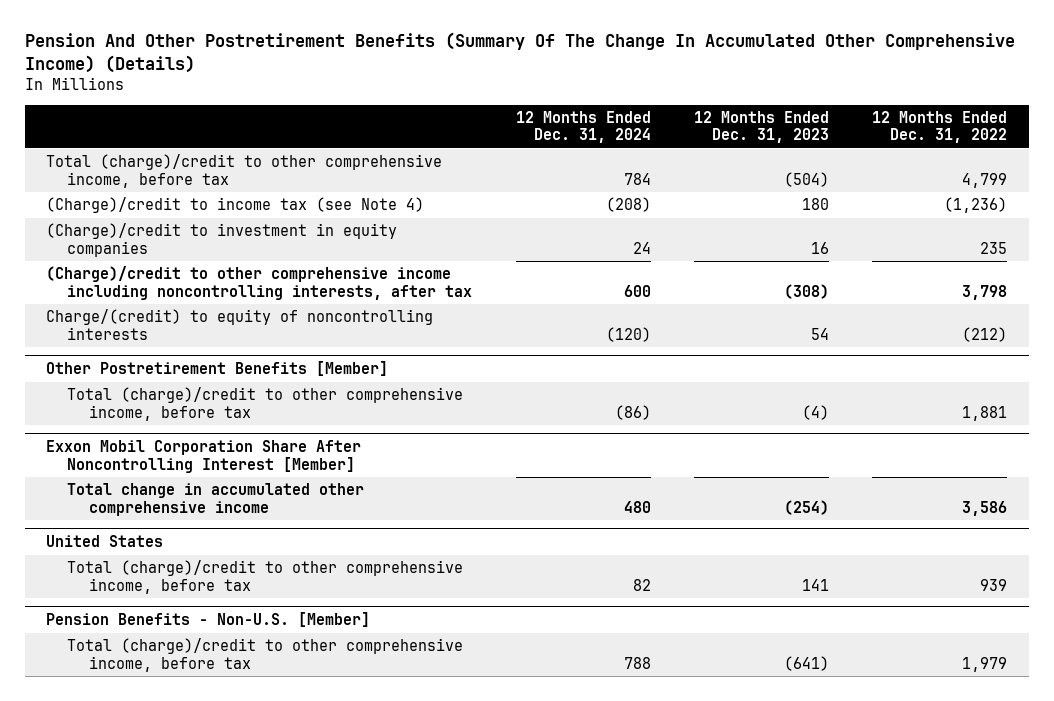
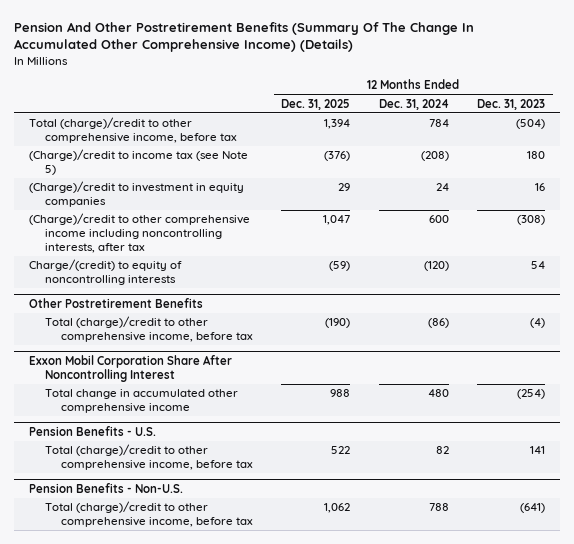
[872,110,1008,144] 12 Months Ended Dec. 31, 2022 -> none
none -> [281,98,351,110] Dec. 31, 2025
[46,197,425,214] (Charge)/credit to income tax (see Note 4) -> [28,149,248,175] (Charge)/credit to income tax (see Note 5)
[46,361,389,377] Other Postretirement Benefits [Member] -> [28,298,203,309] Other Postretirement Benefits
[46,440,362,473] Exxon Mobil Corporation Share After Noncontrolling Interest [Member] -> [28,355,232,382] Exxon Mobil Corporation Share After Noncontrolling Interest
[46,535,164,548] United States -> [28,426,156,437] Pension Benefits - U.S.
[46,612,371,628] Pension Benefits - Non-U.S. [Member] -> [28,483,183,494] Pension Benefits - Non-U.S.

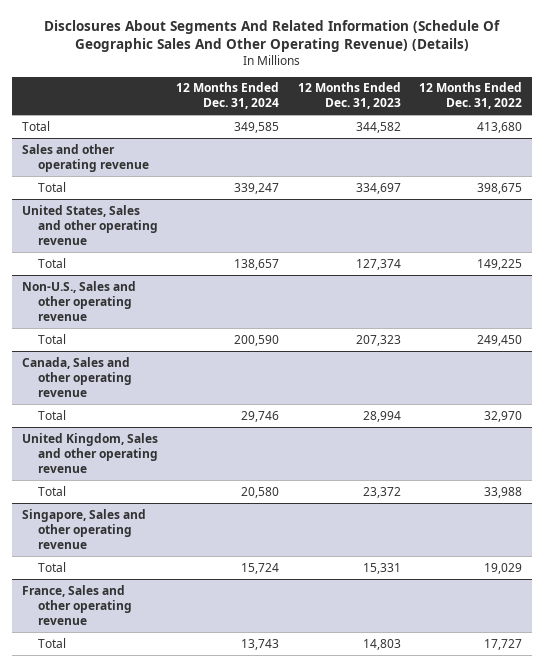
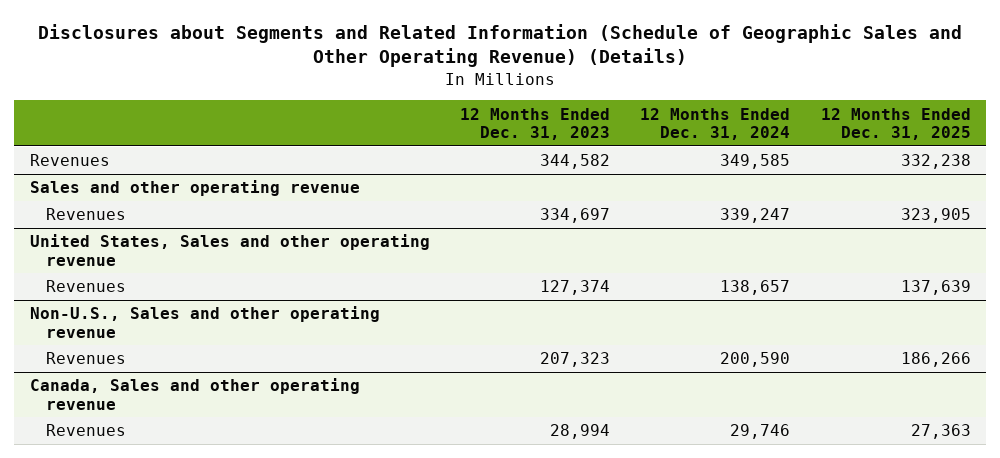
[43,19,500,52] Disclosures About Segments And Related Information (Schedule Of Geographic Sales And Other Operating Revenue) (Details) -> [38,23,963,68] Disclosures about Segments and Related Information (Schedule of Geographic Sales and Other Operating Revenue) (Details)
[419,82,523,110] 12 Months Ended Dec. 31, 2022 -> none
none -> [820,107,971,140] 12 Months Ended Dec. 31, 2025
[21,120,50,131] Total -> [29,154,110,167] Revenues
[37,181,66,192] Total -> [46,208,127,221] Revenues
[37,257,66,268] Total -> [46,280,127,293] Revenues
[37,333,66,344] Total -> [46,352,127,365] Revenues
[21,432,158,473] United Kingdom, Sales and other operating revenue -> none
[37,485,66,496] Total -> none
[21,508,146,549] Singapore, Sales and other operating revenue -> none
[37,561,66,572] Total -> none
[21,584,132,625] France, Sales and other operating revenue -> none
[37,637,66,648] Total -> none
[37,409,66,420] Total -> [46,424,127,437] Revenues

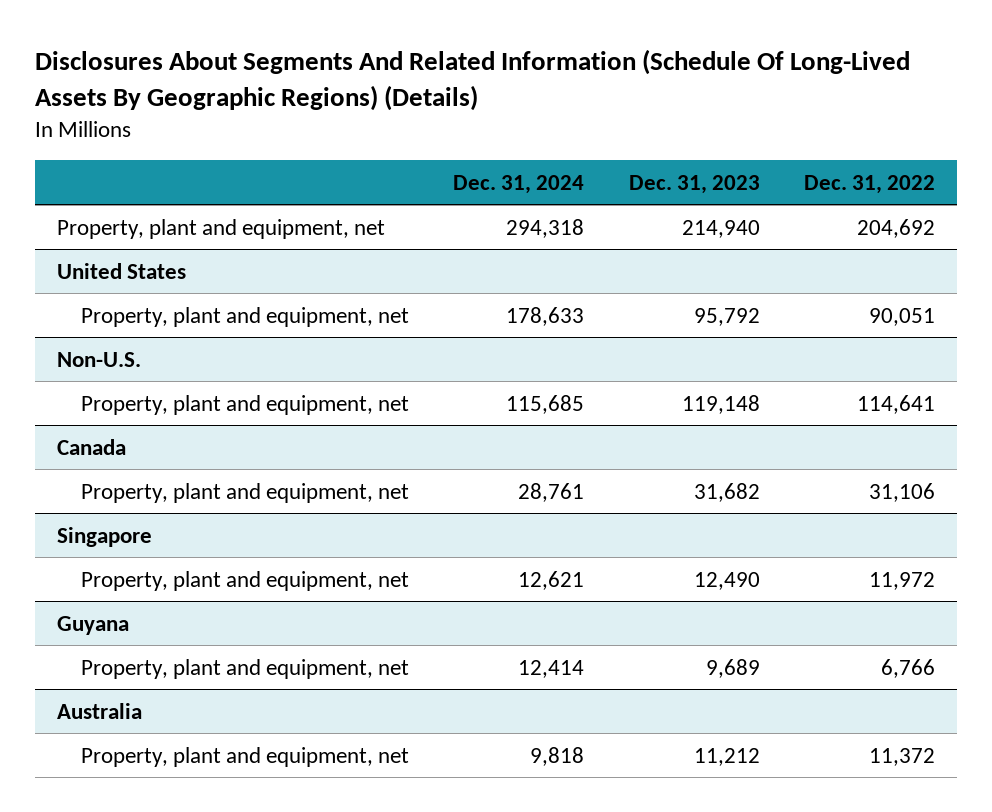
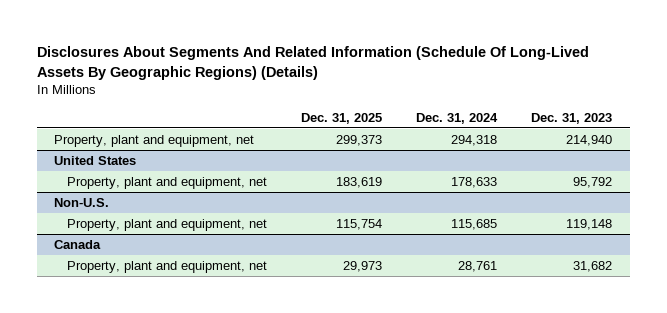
[803,174,935,194] Dec. 31, 2022 -> none
none -> [300,112,382,124] Dec. 31, 2025
[56,526,152,547] Singapore -> none
[80,570,409,591] Property, plant and equipment, net -> none
[56,615,129,635] Guyana -> none
[80,658,409,679] Property, plant and equipment, net -> none
[56,702,142,719] Australia -> none
[80,746,409,767] Property, plant and equipment, net -> none

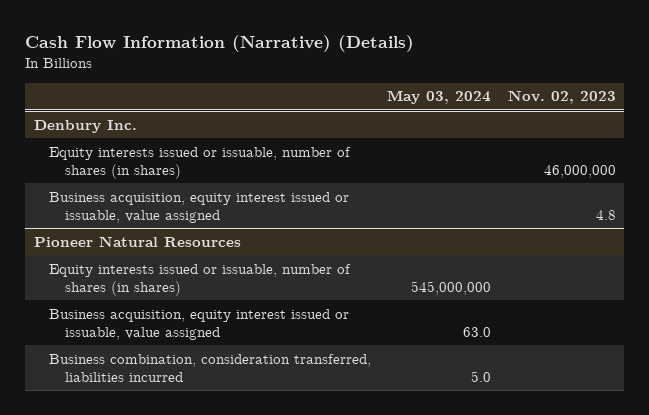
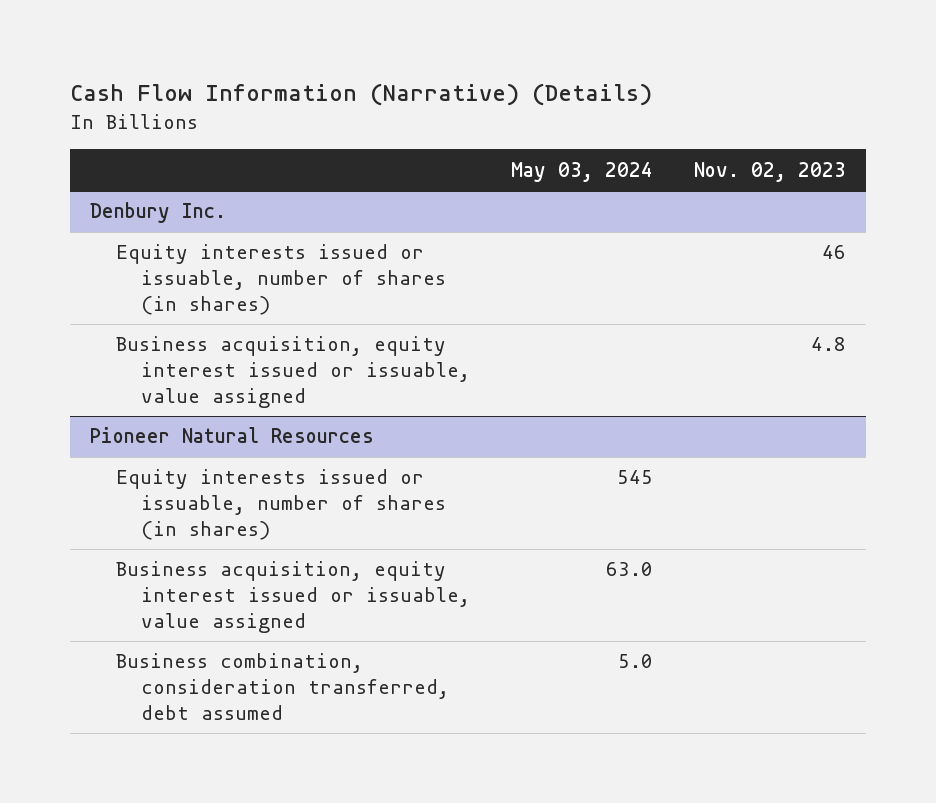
[543,165,616,179] 46,000,000 -> [821,245,846,260] 46
[411,281,492,296] 545,000,000 -> [616,470,653,485] 545
[49,353,372,383] Business combination, consideration transferred, liabilities incurred -> [115,653,450,720] Business combination, consideration transferred, debt assumed

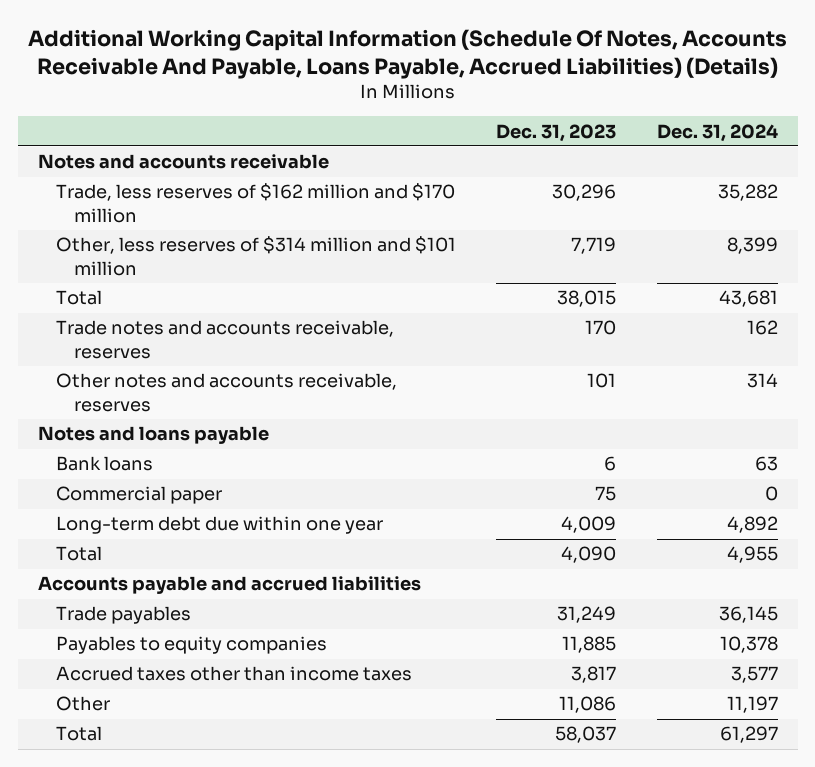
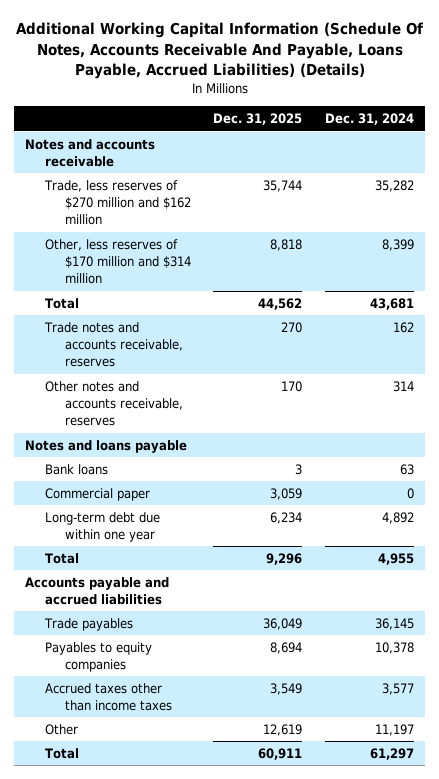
[496,123,617,142] Dec. 31, 2023 -> none
none -> [213,113,303,126] Dec. 31, 2025
[56,183,456,223] Trade, less reserves of $162 million and $170 million -> [43,179,191,226] Trade, less reserves of $270 million and $162 million
[56,236,457,276] Other, less reserves of $314 million and $101 million -> [44,238,191,285] Other, less reserves of $170 million and $314 million

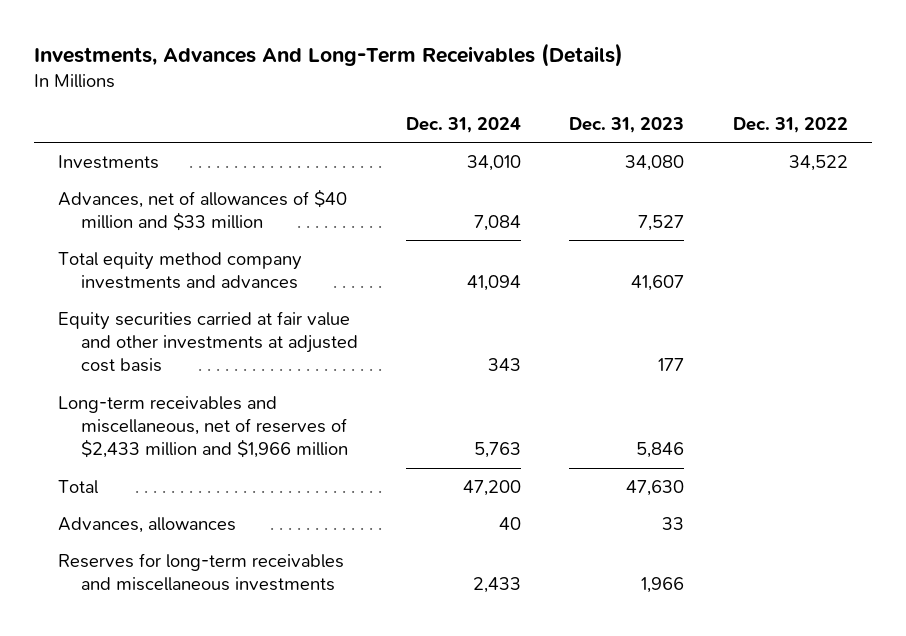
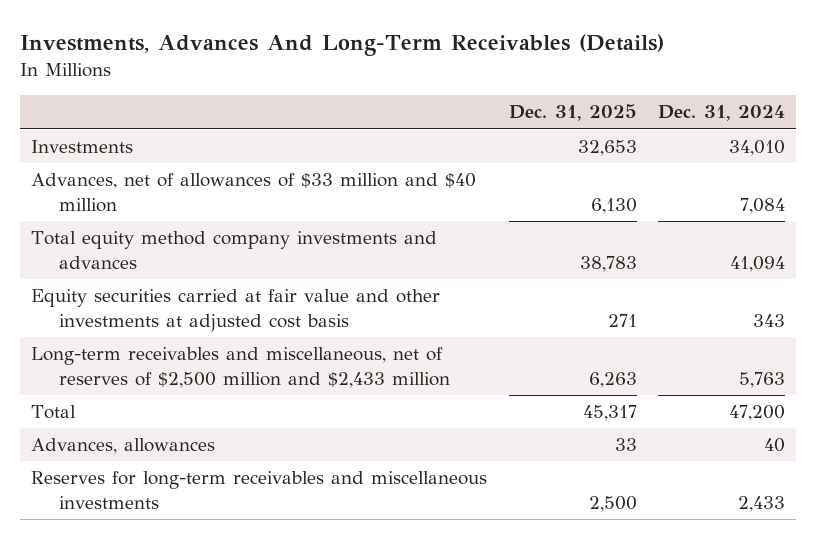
[569,117,685,134] Dec. 31, 2023 -> none
[732,117,848,134] Dec. 31, 2022 -> none
none -> [508,104,637,122] Dec. 31, 2025
[58,188,348,231] Advances, net of allowances of $40 million and $33 million -> [30,173,476,212] Advances, net of allowances of $33 million and $40 million
[58,395,348,459] Long-term receivables and miscellaneous, net of reserves of $2,433 million and $1,966 million -> [30,347,451,388] Long-term receivables and miscellaneous, net of reserves of $2,500 million and $2,433 million

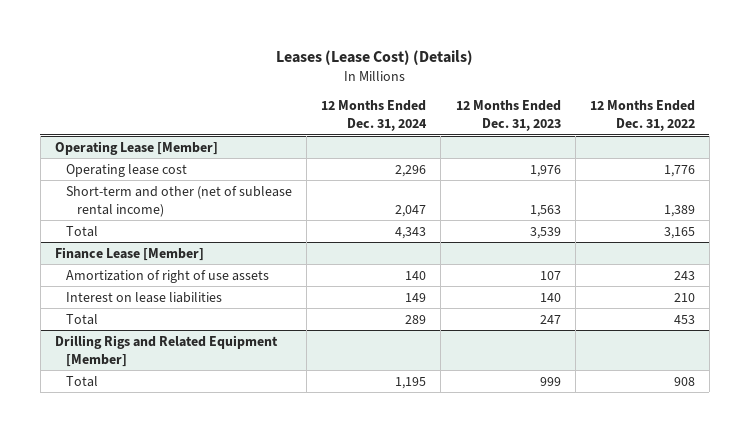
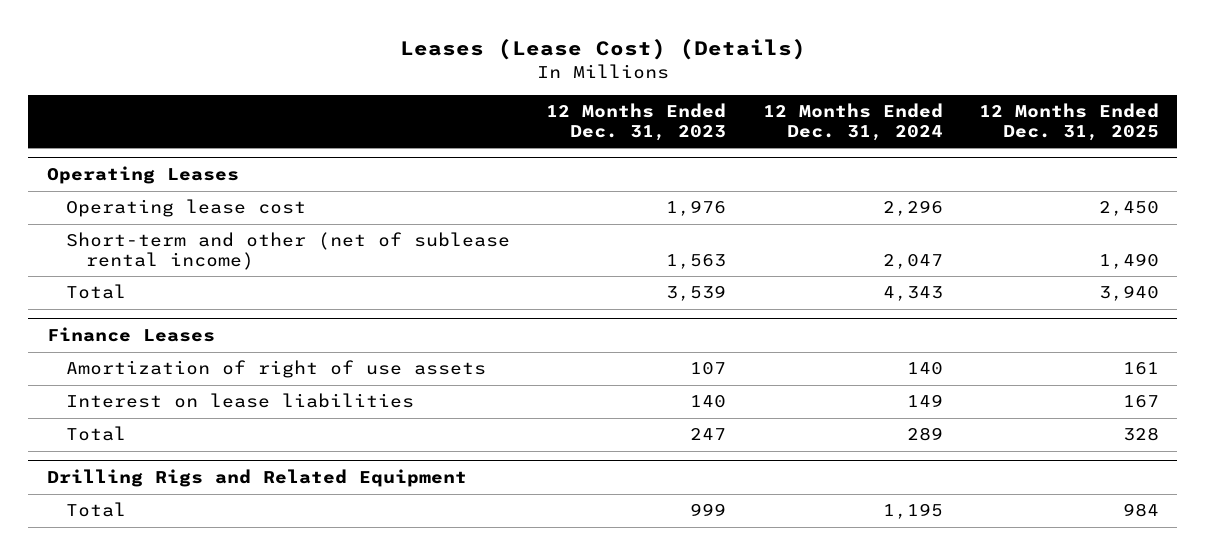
[589,100,695,132] 12 Months Ended Dec. 31, 2022 -> none
none -> [978,102,1159,141] 12 Months Ended Dec. 31, 2025
[54,140,218,155] Operating Lease [Member] -> [46,166,239,185] Operating Leases
[54,246,204,261] Finance Lease [Member] -> [46,327,215,343] Finance Leases
[54,334,278,367] Drilling Rigs and Related Equipment [Member] -> [46,469,467,488] Drilling Rigs and Related Equipment

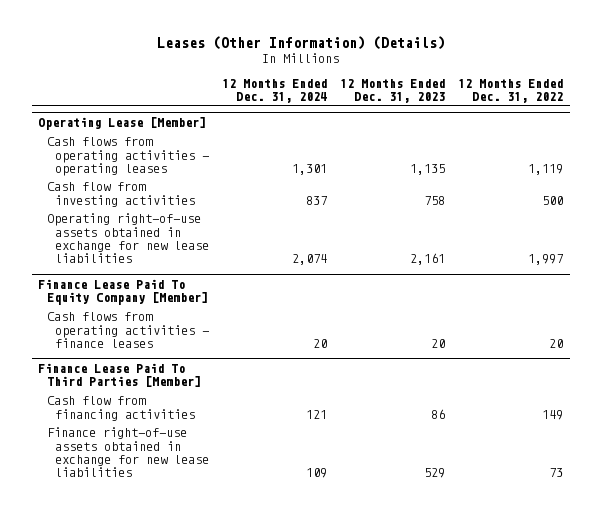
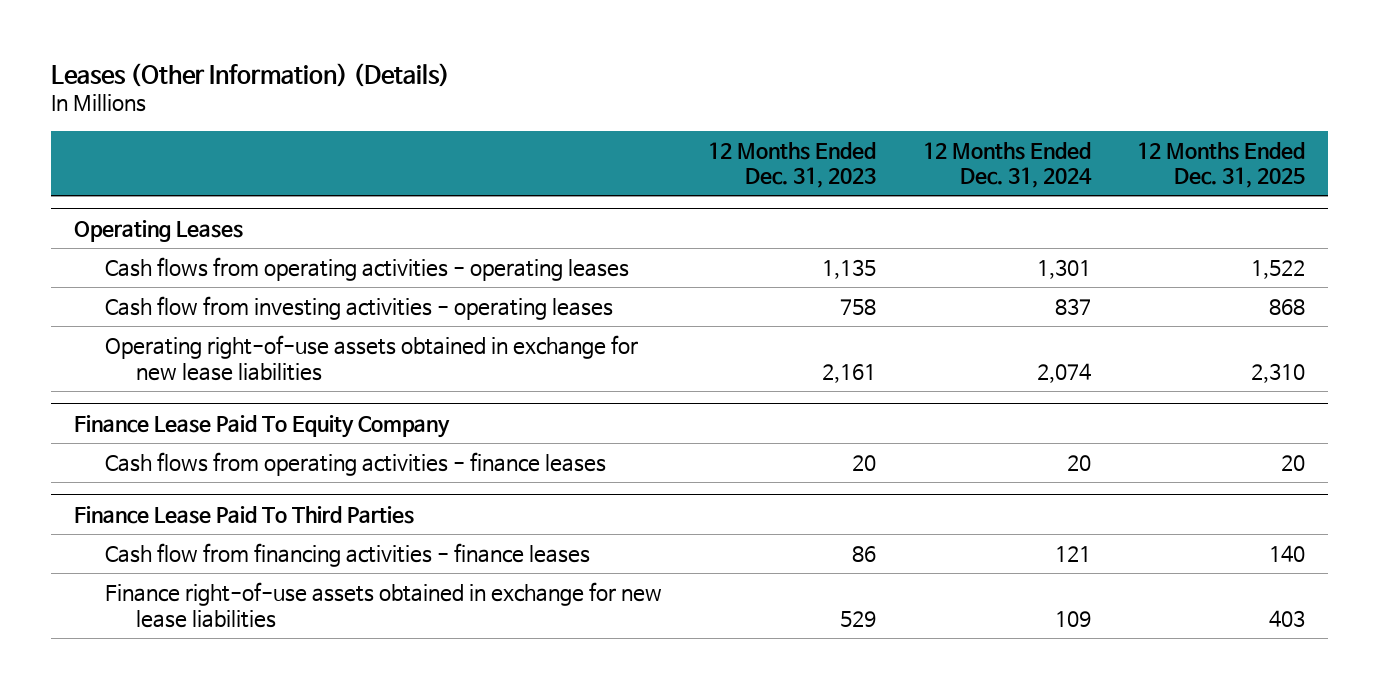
[458,78,564,103] 12 Months Ended Dec. 31, 2022 -> none
none -> [1137,141,1306,189] 12 Months Ended Dec. 31, 2025
[38,117,207,131] Operating Lease [Member] -> [74,219,244,242] Operating Leases
[46,182,195,207] Cash flow from investing activities -> [105,296,614,321] Cash flow from investing activities - operating leases
[38,279,208,306] Finance Lease Paid To Equity Company [Member] -> [74,414,451,438] Finance Lease Paid To Equity Company
[38,363,201,388] Finance Lease Paid To Third Parties [Member] -> [74,505,415,524] Finance Lease Paid To Third Parties
[46,396,195,421] Cash flow from financing activities -> [105,543,591,568] Cash flow from financing activities - finance leases

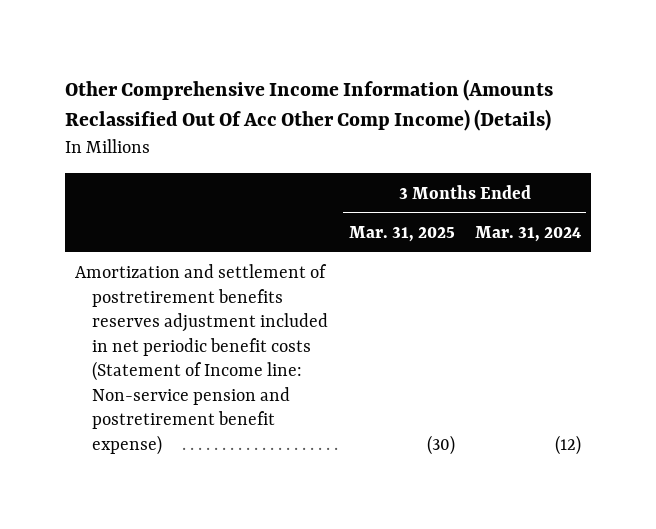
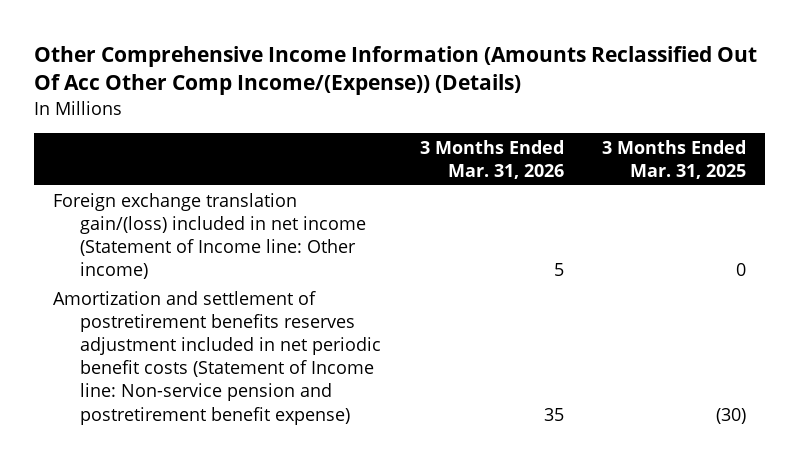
[64,78,553,132] Other Comprehensive Income Information (Amounts Reclassified Out Of Acc Other Comp Income) (Details) -> [33,46,757,96] Other Comprehensive Income Information (Amounts Reclassified Out Of Acc Other Comp Income/(Expense)) (Details)
[475,225,582,242] Mar. 31, 2024 -> none
none -> [419,139,564,180] 3 Months Ended Mar. 31, 2026
none -> [53,192,367,280] Foreign exchange translation gain/(loss) included in net income (Statement of Income line: Other income)

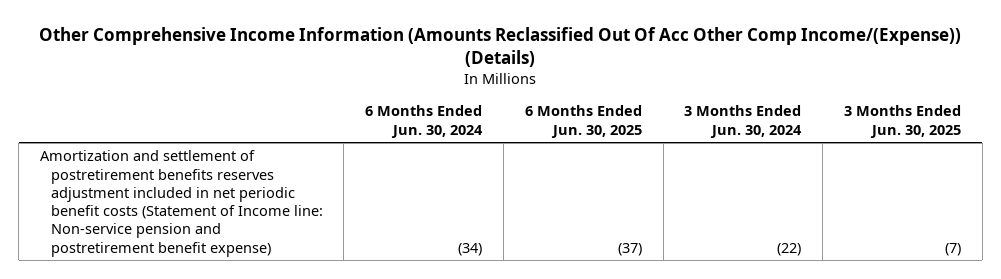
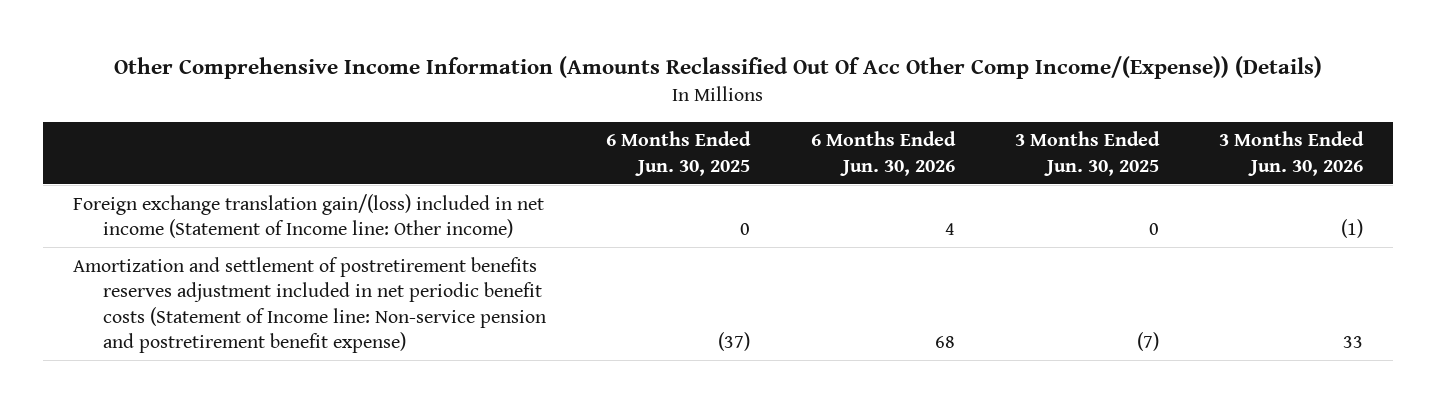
[365,105,484,138] 6 Months Ended Jun. 30, 2024 -> none
[684,105,803,138] 3 Months Ended Jun. 30, 2024 -> none
none -> [810,131,956,176] 6 Months Ended Jun. 30, 2026
none -> [1219,131,1365,176] 3 Months Ended Jun. 30, 2026
none -> [73,193,545,239] Foreign exchange translation gain/(loss) included in net income (Statement of Income line: Other income)

